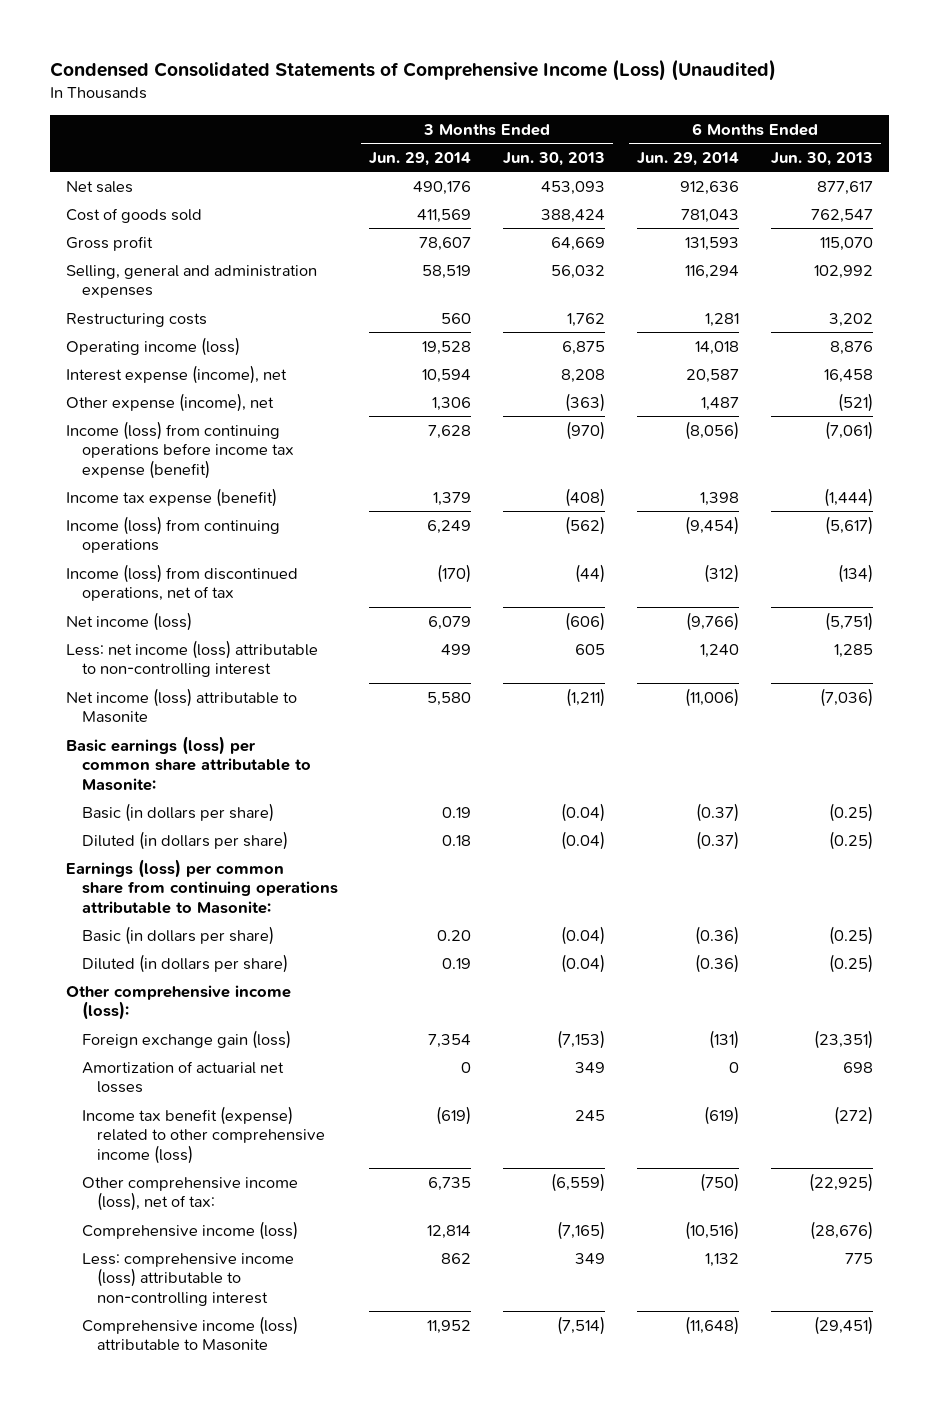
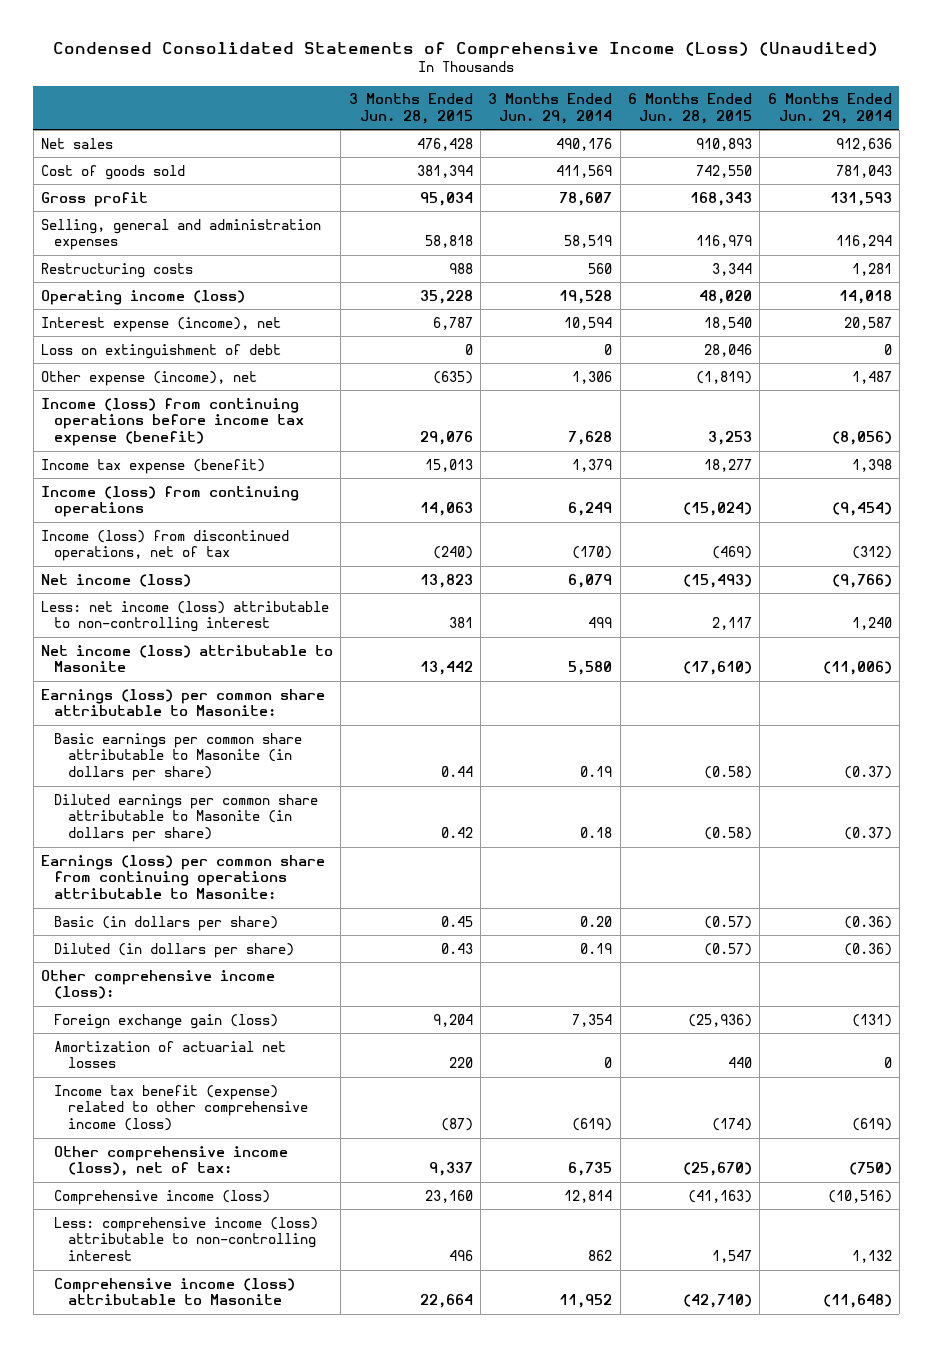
[503,151,606,166] Jun. 30, 2013 -> none
[771,151,874,166] Jun. 30, 2013 -> none
none -> [348,93,473,124] 3 Months Ended Jun. 28, 2015
none -> [627,93,752,124] 6 Months Ended Jun. 28, 2015
none -> [40,343,281,359] Loss on extinguishment of debt
[66,735,311,791] Basic earnings (loss) per common share attributable to Masonite: -> [40,688,325,717] Earnings (loss) per common share attributable to Masonite:
[81,802,274,822] Basic (in dollars per share) -> [54,732,303,782] Basic earnings per common share attributable to Masonite (in dollars per share)
[81,830,288,850] Diluted (in dollars per share) -> [54,793,319,843] Diluted earnings per common share attributable to Masonite (in dollars per share)

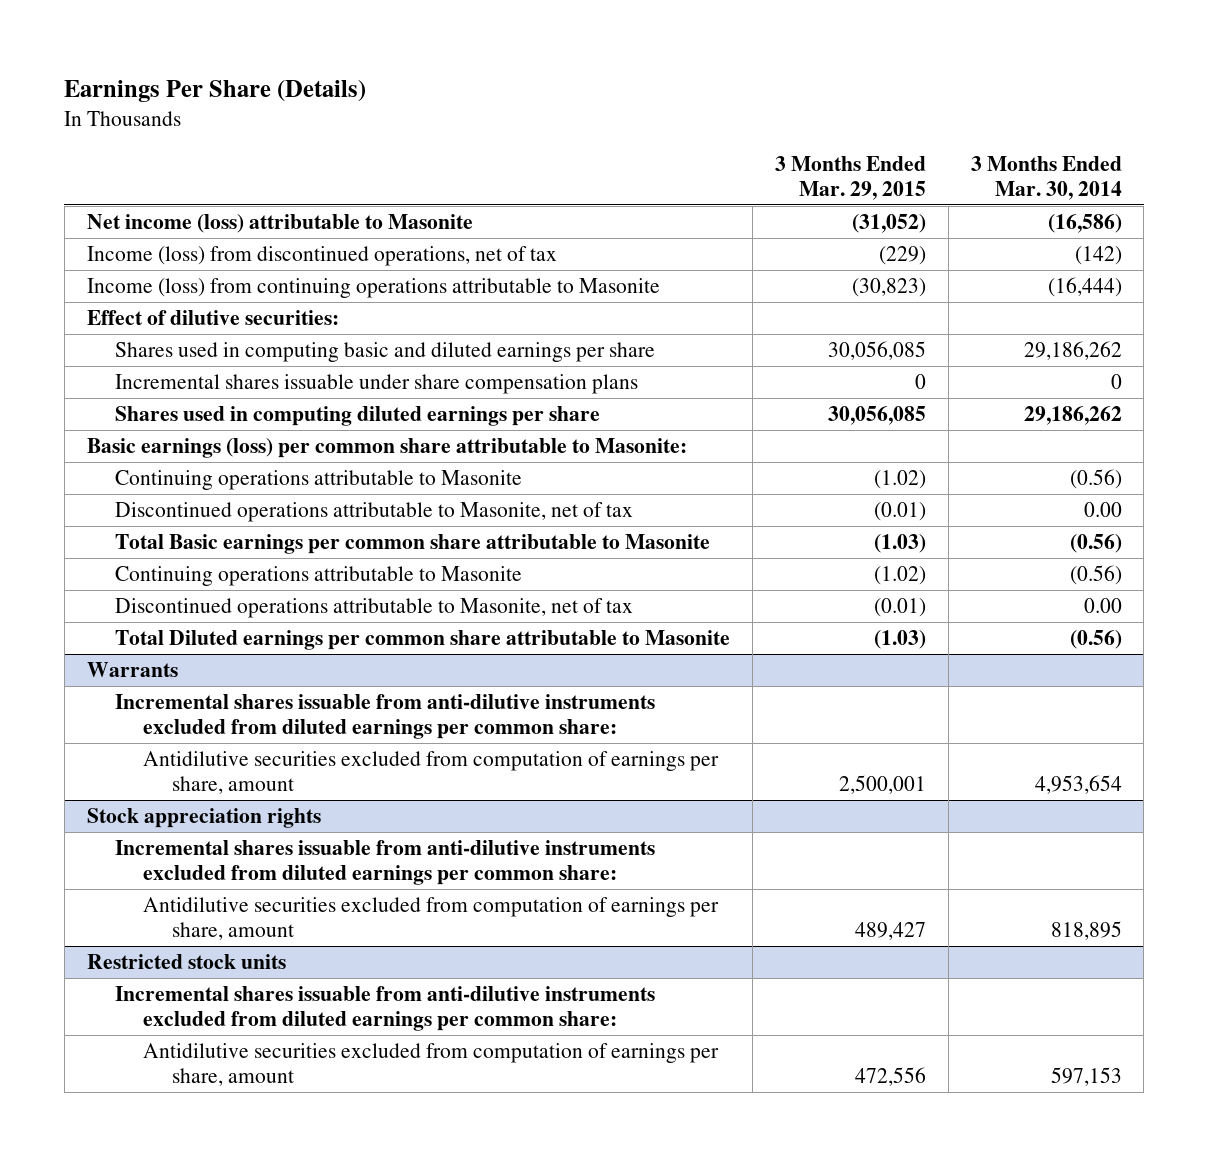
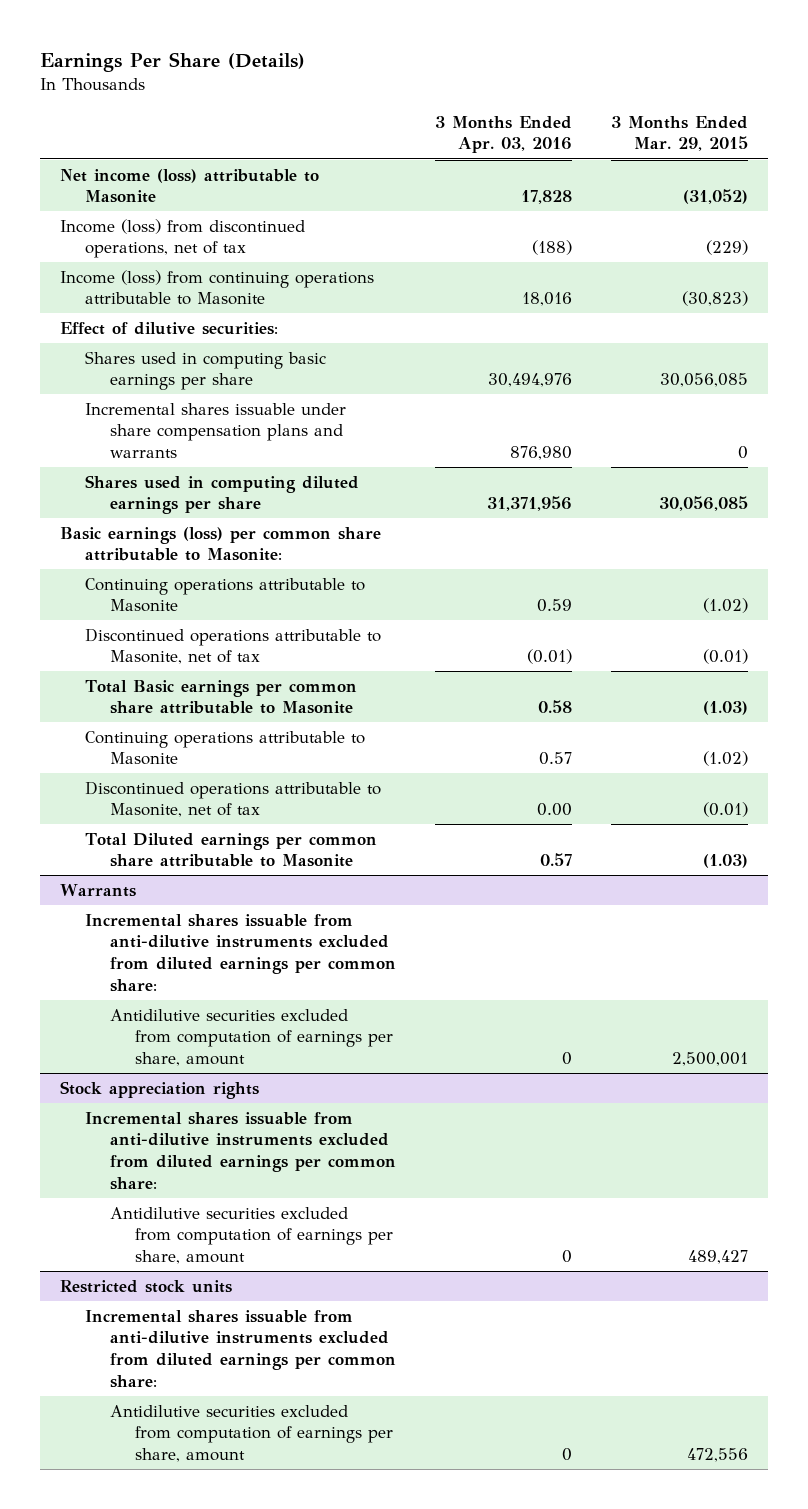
[970,155,1122,200] 3 Months Ended Mar. 30, 2014 -> none
none -> [435,115,573,154] 3 Months Ended Apr. 03, 2016
[114,342,655,363] Shares used in computing basic and diluted earnings per share -> [84,350,326,391] Shares used in computing basic earnings per share
[114,374,638,395] Incremental shares issuable under share compensation plans -> [84,402,346,459] Incremental shares issuable under share compensation plans and warrants

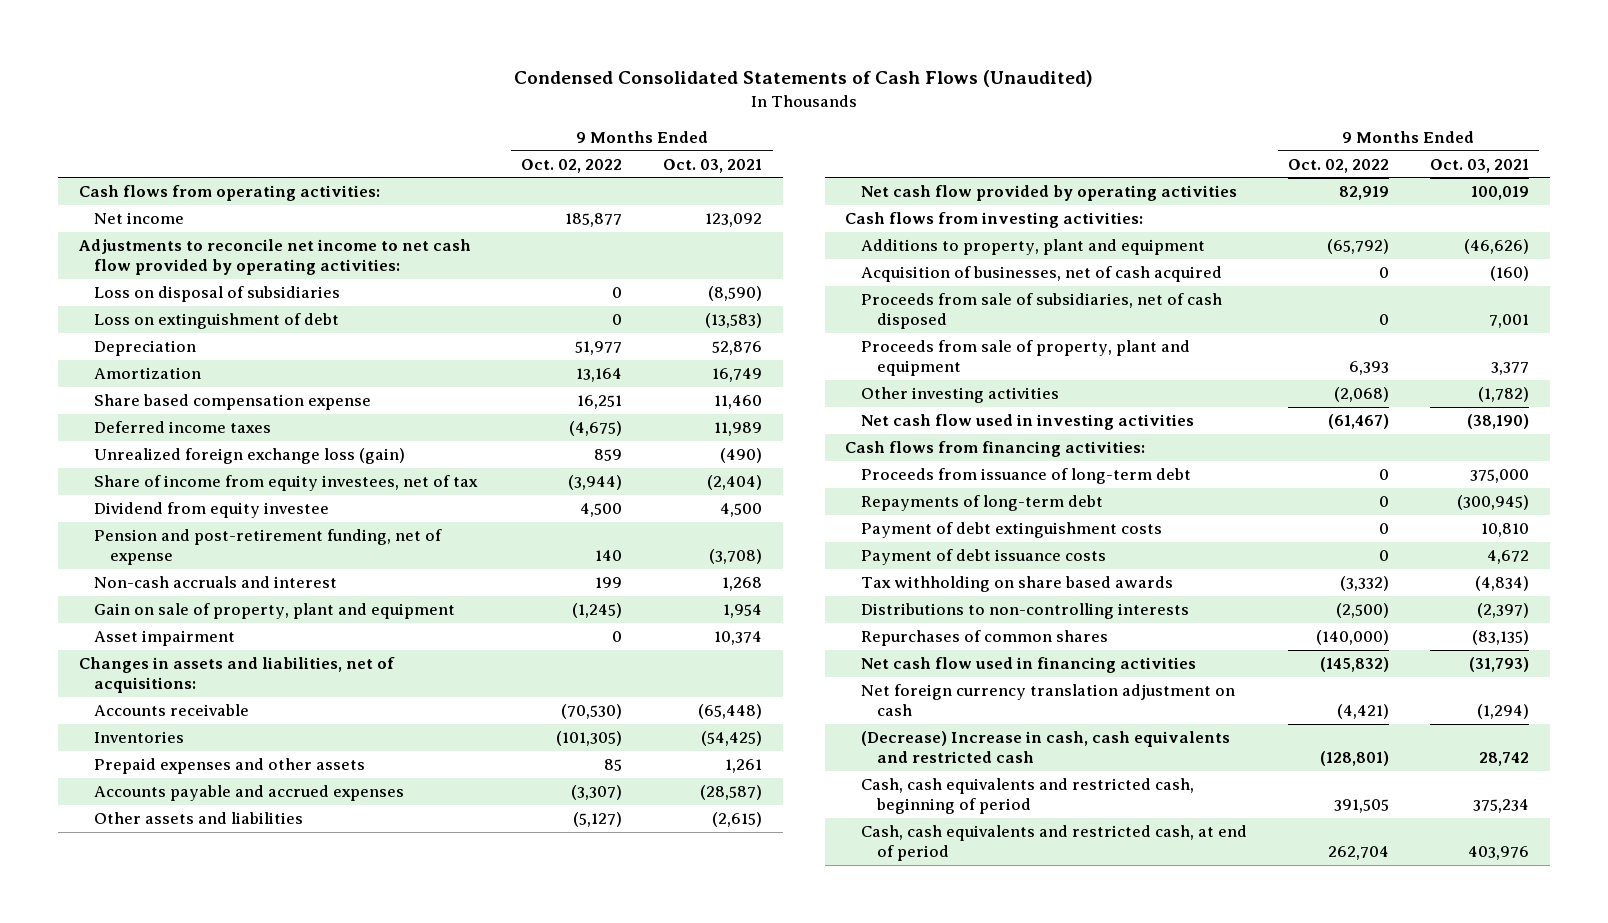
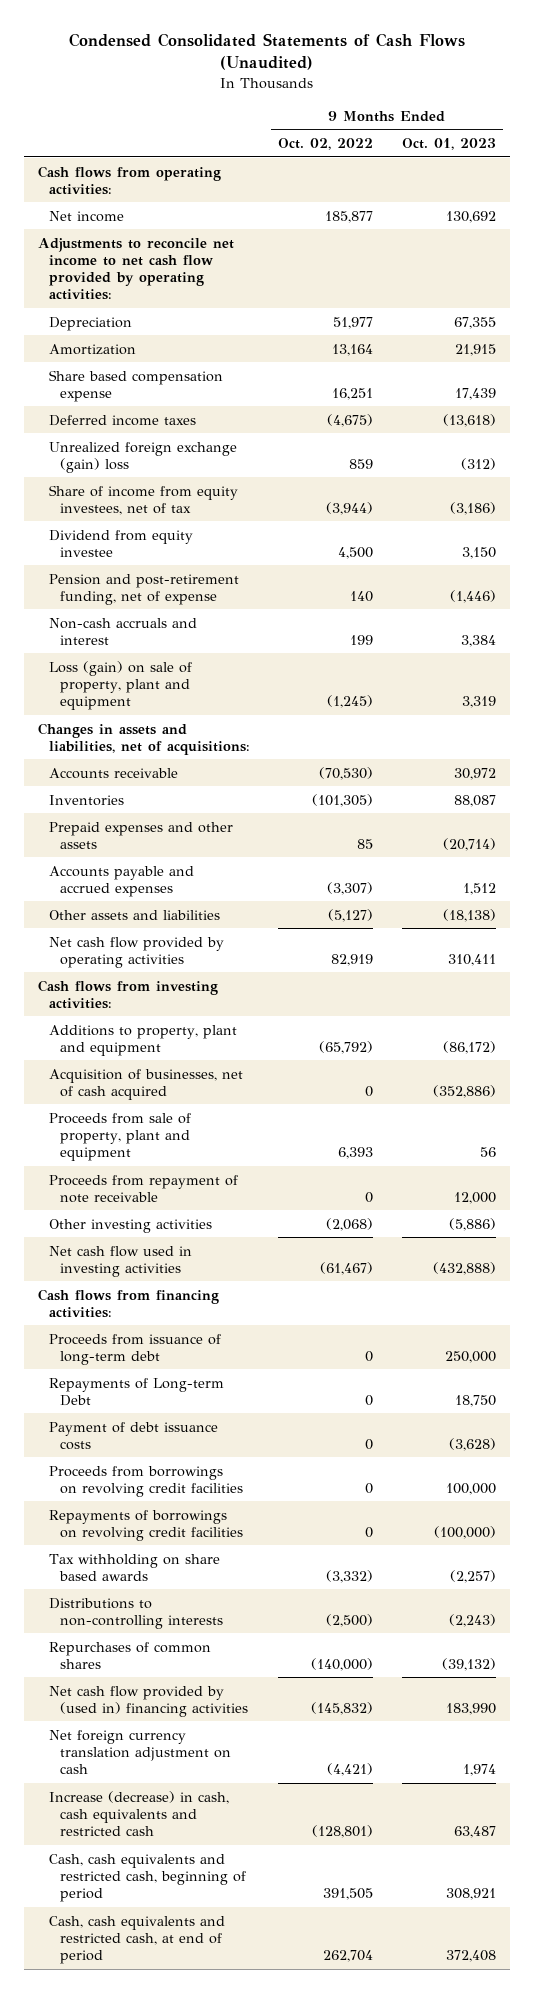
[663,158,763,173] Oct. 03, 2021 -> none
none -> [401,137,496,150] Oct. 01, 2023
[94,286,341,303] Loss on disposal of subsidiaries -> none
[94,313,340,330] Loss on extinguishment of debt -> none
[94,448,406,465] Unrealized foreign exchange loss (gain) -> [48,441,237,473] Unrealized foreign exchange (gain) loss
[94,630,236,647] Asset impairment -> none
[94,603,456,620] Gain on sale of property, plant and equipment -> [48,660,192,710] Loss (gain) on sale of property, plant and equipment
[860,293,1222,330] Proceeds from sale of subsidiaries, net of cash disposed -> none
none -> [48,1174,238,1203] Proceeds from repayment of note receivable
[860,522,1162,539] Payment of debt extinguishment costs -> none
[860,495,1103,512] Repayments of long-term debt -> [48,1377,224,1406] Repayments of Long-term Debt
none -> [48,1465,244,1497] Proceeds from borrowings on revolving credit facilities
none -> [48,1509,244,1541] Repayments of borrowings on revolving credit facilities
[860,657,1196,674] Net cash flow used in financing activities -> [48,1685,249,1717] Net cash flow provided by (used in) financing activities
[860,731,1230,764] (Decrease) Increase in cash, cash equivalents and restricted cash -> [48,1790,229,1836] Increase (decrease) in cash, cash equivalents and restricted cash

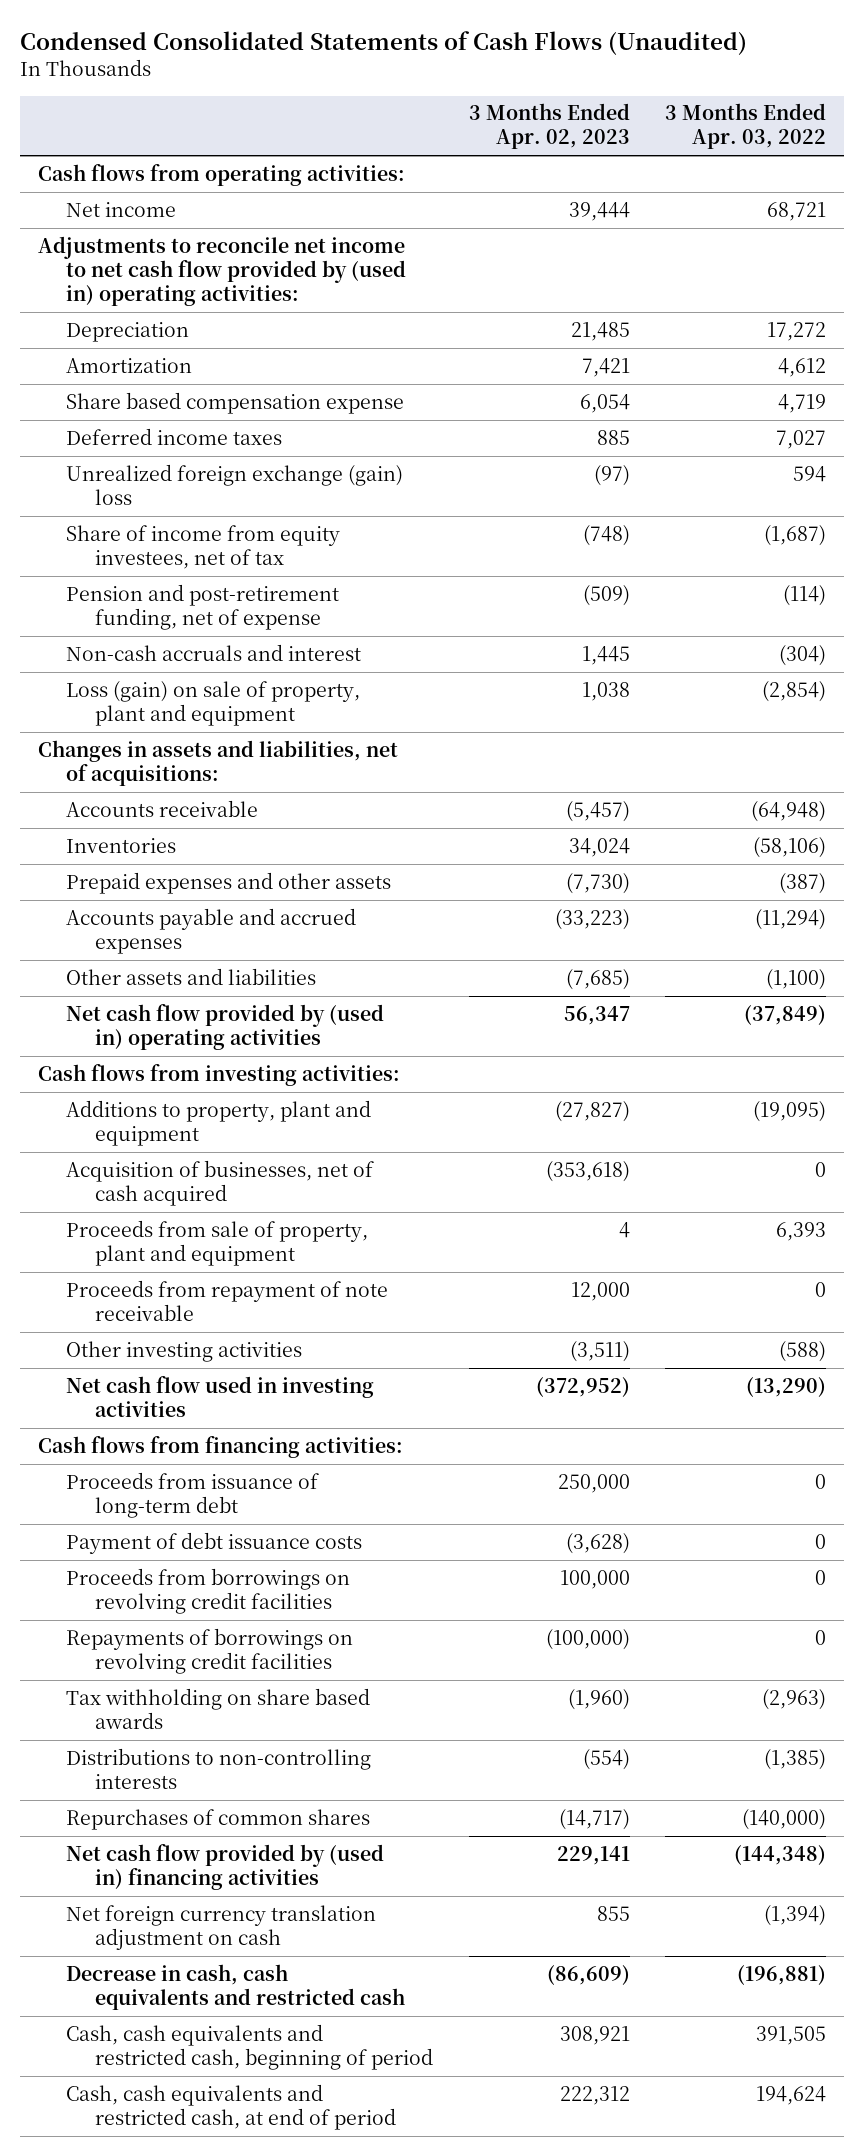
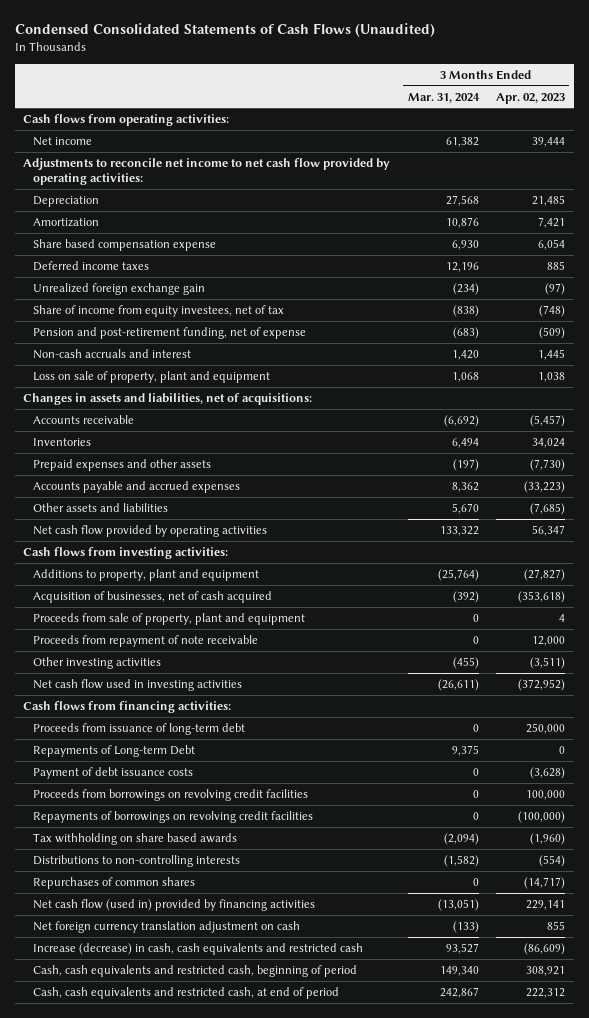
[665,103,827,150] 3 Months Ended Apr. 03, 2022 -> none
none -> [407,92,480,103] Mar. 31, 2024
[37,235,407,307] Adjustments to reconcile net income to net cash flow provided by (used in) operating activities: -> [23,157,391,185] Adjustments to reconcile net income to net cash flow provided by operating activities:
[66,463,404,505] Unrealized foreign exchange (gain) loss -> [32,282,205,295] Unrealized foreign exchange gain
[66,680,361,726] Loss (gain) on sale of property, plant and equipment -> [32,370,270,383] Loss on sale of property, plant and equipment
[66,1003,385,1050] Net cash flow provided by (used in) operating activities -> [32,524,267,537] Net cash flow provided by operating activities
none -> [32,744,195,757] Repayments of Long-term Debt
[66,1843,385,1890] Net cash flow provided by (used in) financing activities -> [32,898,315,911] Net cash flow (used in) provided by financing activities
[66,1963,406,2010] Decrease in cash, cash equivalents and restricted cash -> [32,942,363,955] Increase (decrease) in cash, cash equivalents and restricted cash

